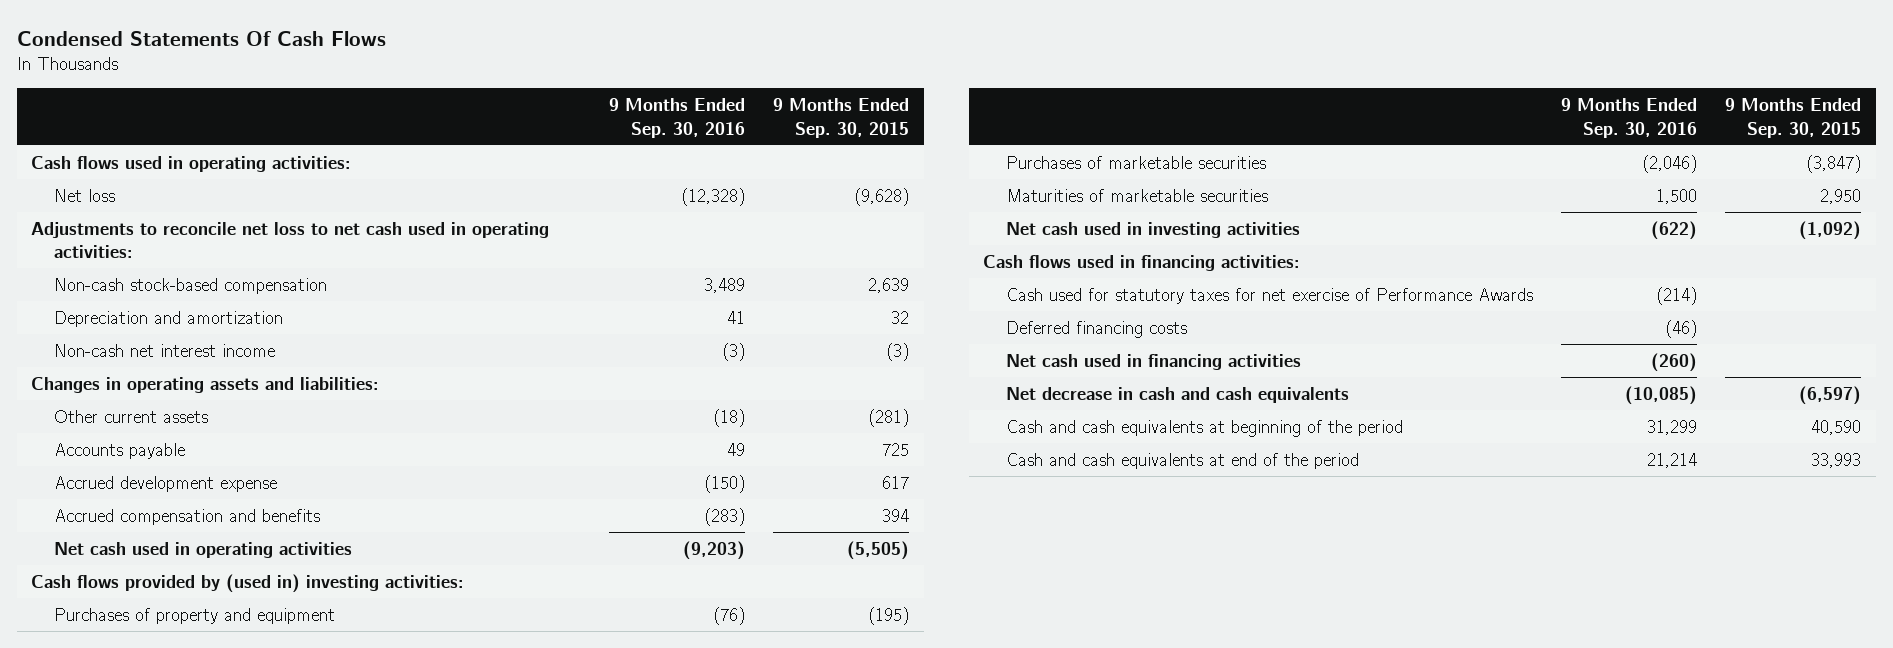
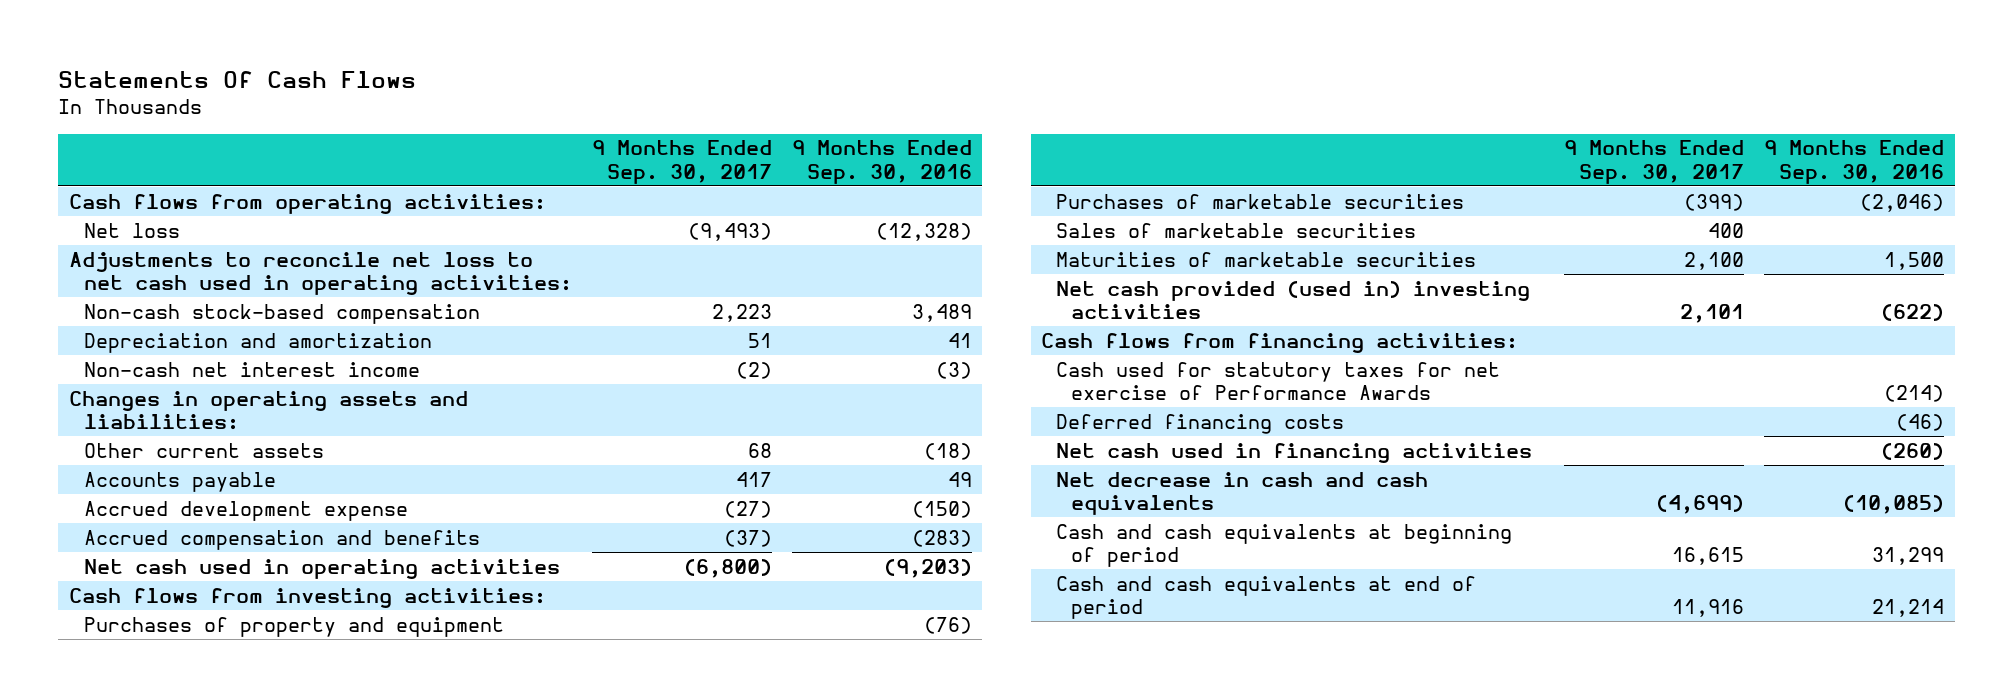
[17,30,387,46] Condensed Statements Of Cash Flows -> [58,71,417,89] Statements Of Cash Flows
[773,98,910,138] 9 Months Ended Sep. 30, 2015 -> none
none -> [592,140,773,184] 9 Months Ended Sep. 30, 2017
[31,155,352,172] Cash flows used in operating activities: -> [68,193,546,214] Cash flows from operating activities:
[31,573,465,593] Cash flows provided by (used in) investing activities: -> [68,587,546,608] Cash flows from investing activities:
none -> [1056,222,1417,238] Sales of marketable securities
[1005,221,1300,238] Net cash used in investing activities -> [1056,280,1531,320] Net cash provided (used in) investing activities
[983,254,1301,271] Cash flows used in financing activities: -> [1040,332,1518,353] Cash flows from financing activities:
[1005,419,1403,437] Cash and cash equivalents at beginning of the period -> [1056,523,1513,568] Cash and cash equivalents at beginning of period
[1005,452,1359,469] Cash and cash equivalents at end of the period -> [1056,575,1477,620] Cash and cash equivalents at end of period

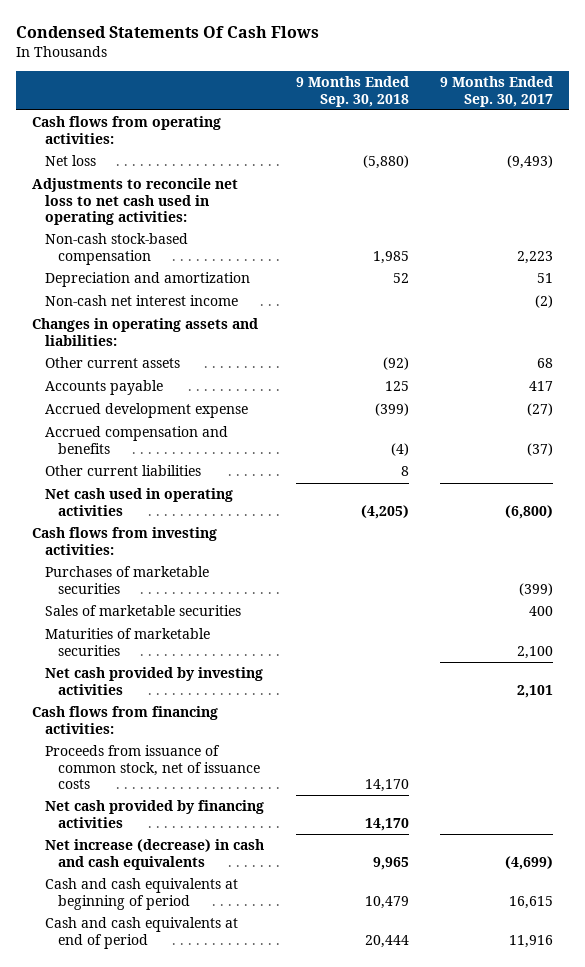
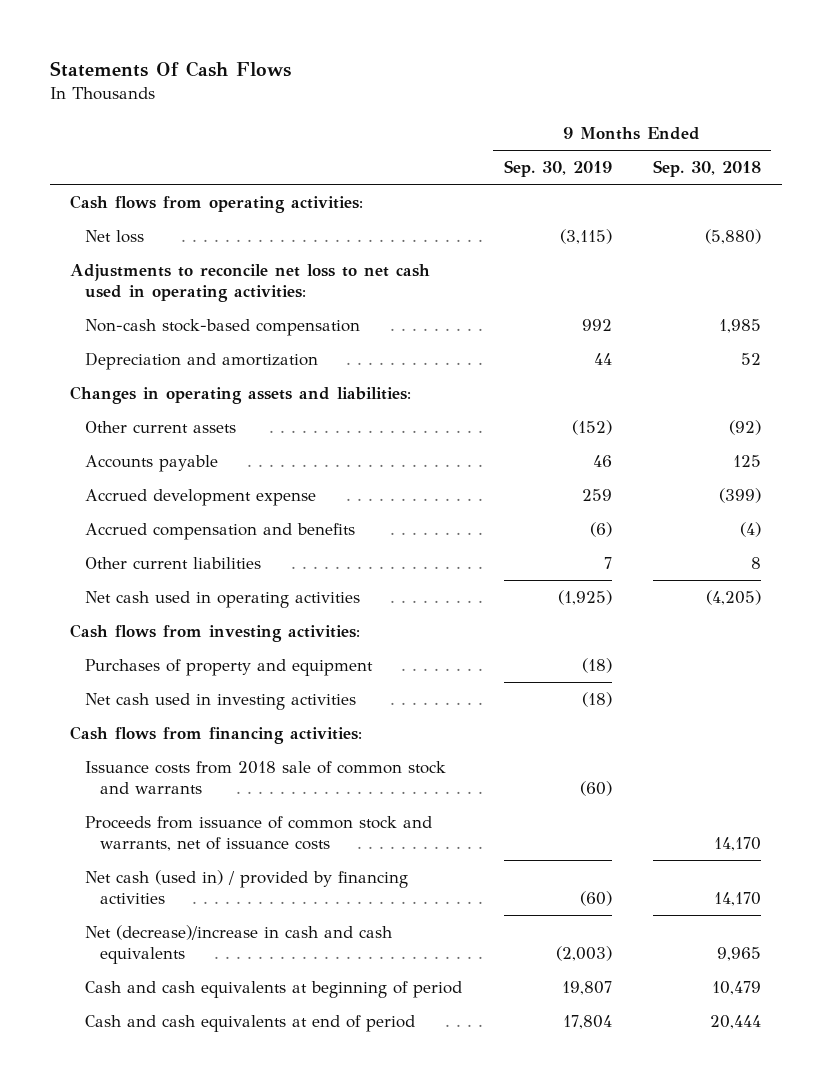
[15,25,319,38] Condensed Statements Of Cash Flows -> [49,61,291,78] Statements Of Cash Flows
[440,76,554,107] 9 Months Ended Sep. 30, 2017 -> none
none -> [503,160,612,178] Sep. 30, 2019
[44,295,238,307] Non-cash net interest income -> none
[44,566,209,594] Purchases of marketable securities -> none
[44,605,241,617] Sales of marketable securities -> none
[44,628,210,656] Maturities of marketable securities -> none
none -> [85,658,374,676] Purchases of property and equipment
[44,667,263,695] Net cash provided by investing activities -> [85,692,357,710] Net cash used in investing activities
none -> [85,760,447,794] Issuance costs from 2018 sale of common stock and warrants
[44,745,260,790] Proceeds from issuance of common stock, net of issuance costs -> [85,815,433,851] Proceeds from issuance of common stock and warrants, net of issuance costs
[44,800,264,828] Net cash provided by financing activities -> [85,869,409,904] Net cash (used in) / provided by financing activities
[44,839,264,870] Net increase (decrease) in cash and cash equivalents -> [85,924,393,964] Net (decrease)/increase in cash and cash equivalents

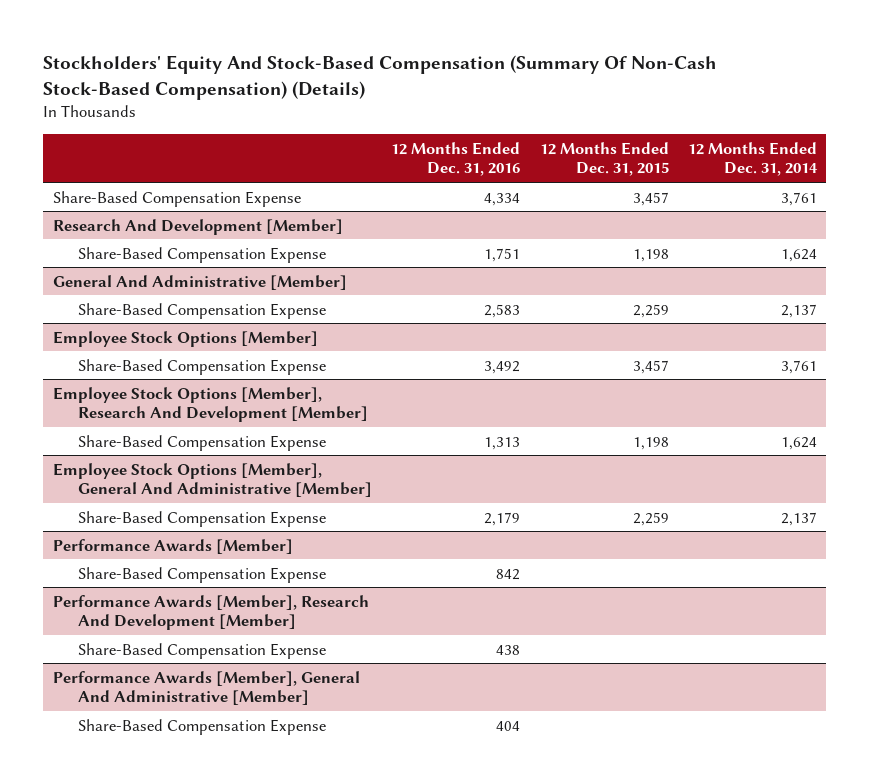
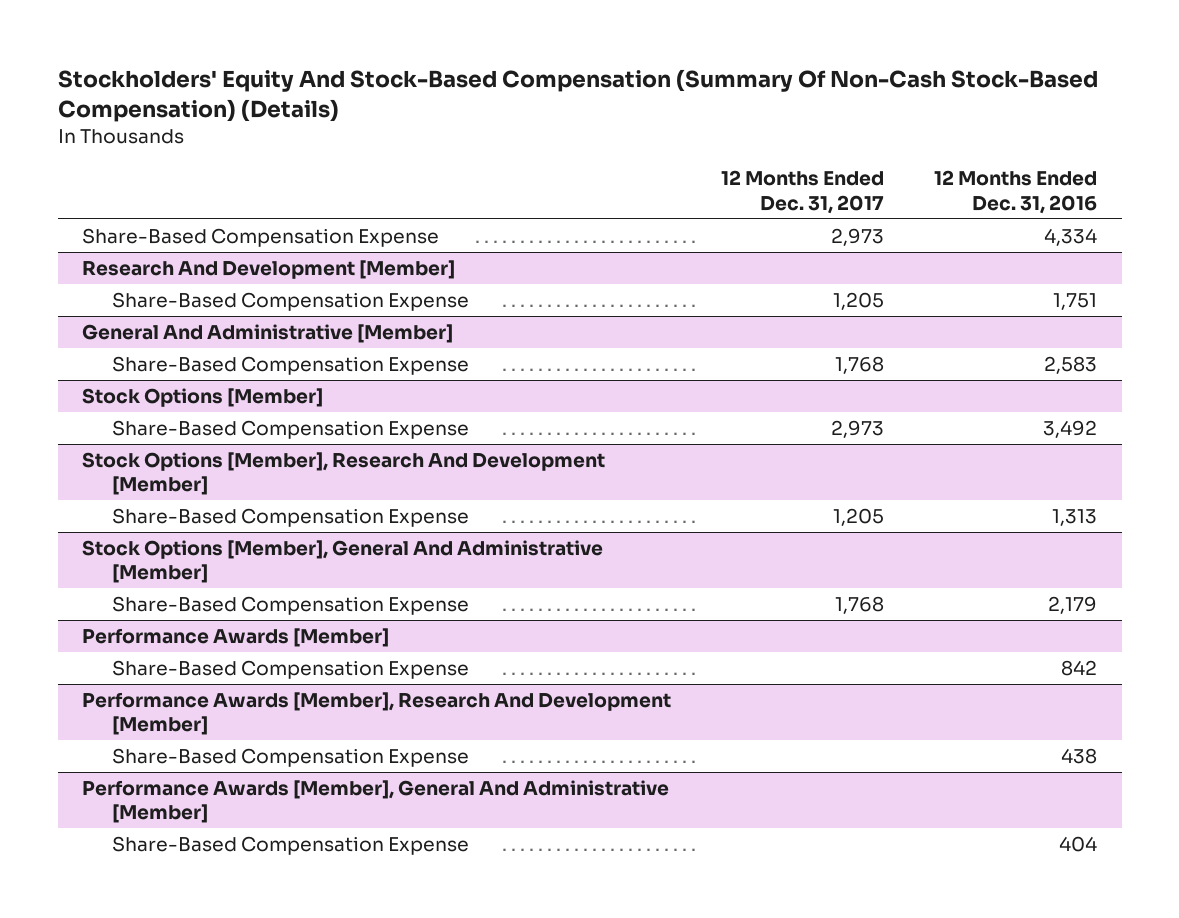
[539,141,669,177] 12 Months Ended Dec. 31, 2015 -> none
[687,141,818,177] 12 Months Ended Dec. 31, 2014 -> none
none -> [721,170,885,214] 12 Months Ended Dec. 31, 2017
[53,330,319,347] Employee Stock Options [Member] -> [82,388,324,408] Stock Options [Member]
[53,386,369,423] Employee Stock Options [Member], Research And Development [Member] -> [82,452,606,496] Stock Options [Member], Research And Development [Member]
[53,462,373,498] Employee Stock Options [Member], General And Administrative [Member] -> [82,540,604,584] Stock Options [Member], General And Administrative [Member]

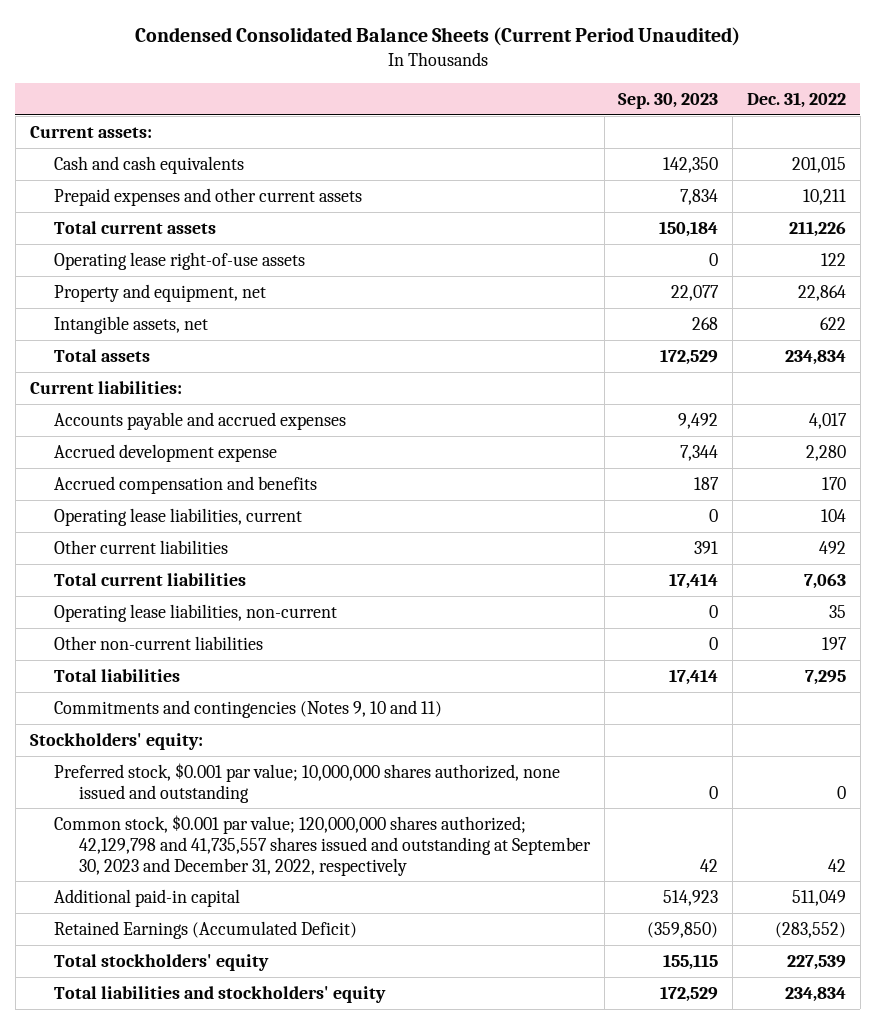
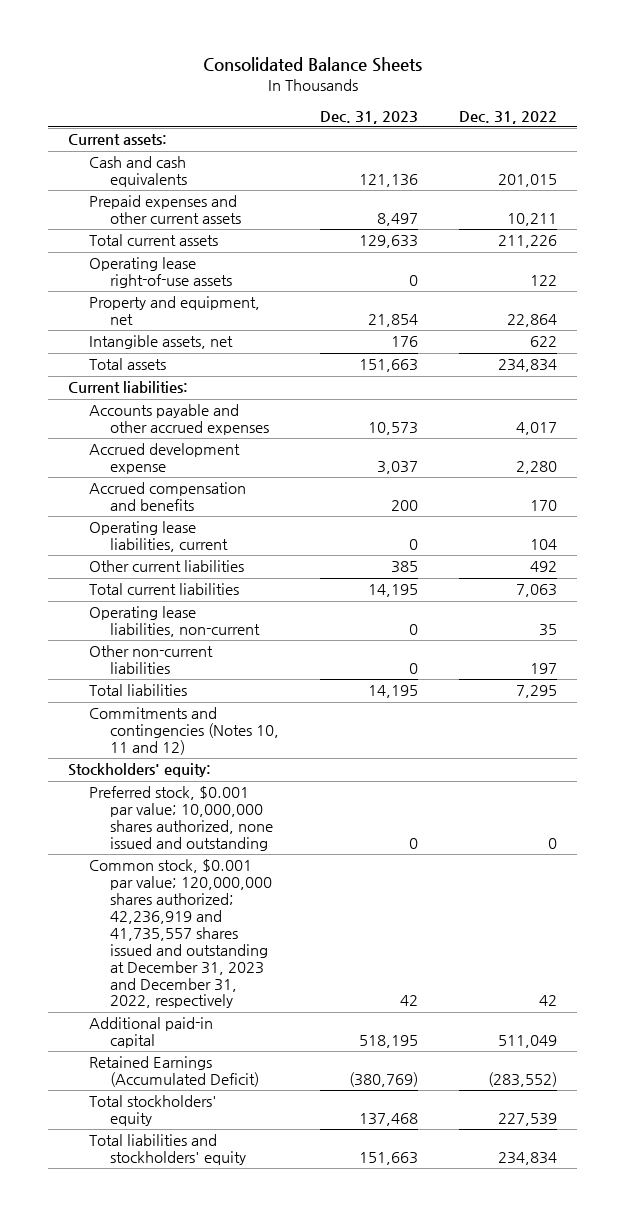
[134,27,740,47] Condensed Consolidated Balance Sheets (Current Period Unaudited) -> [202,57,422,73] Consolidated Balance Sheets
[618,93,719,110] Sep. 30, 2023 -> none
none -> [320,110,419,124] Dec. 31, 2023
[54,411,347,430] Accounts payable and accrued expenses -> [89,404,270,436] Accounts payable and other accrued expenses
[54,699,443,718] Commitments and contingencies (Notes 9, 10 and 11) -> [89,707,280,756] Commitments and contingencies (Notes 10, 11 and 12)
[54,814,591,876] Common stock, $0.001 par value; 120,000,000 shares authorized; 42,129,798 and 41,735,557 shares issued and outstanding at September 30, 2023 and December 31, 2022, respectively -> [89,859,273,1009] Common stock, $0.001 par value; 120,000,000 shares authorized; 42,236,919 and 41,735,557 shares issued and outstanding at December 31, 2023 and December 31, 2022, respectively

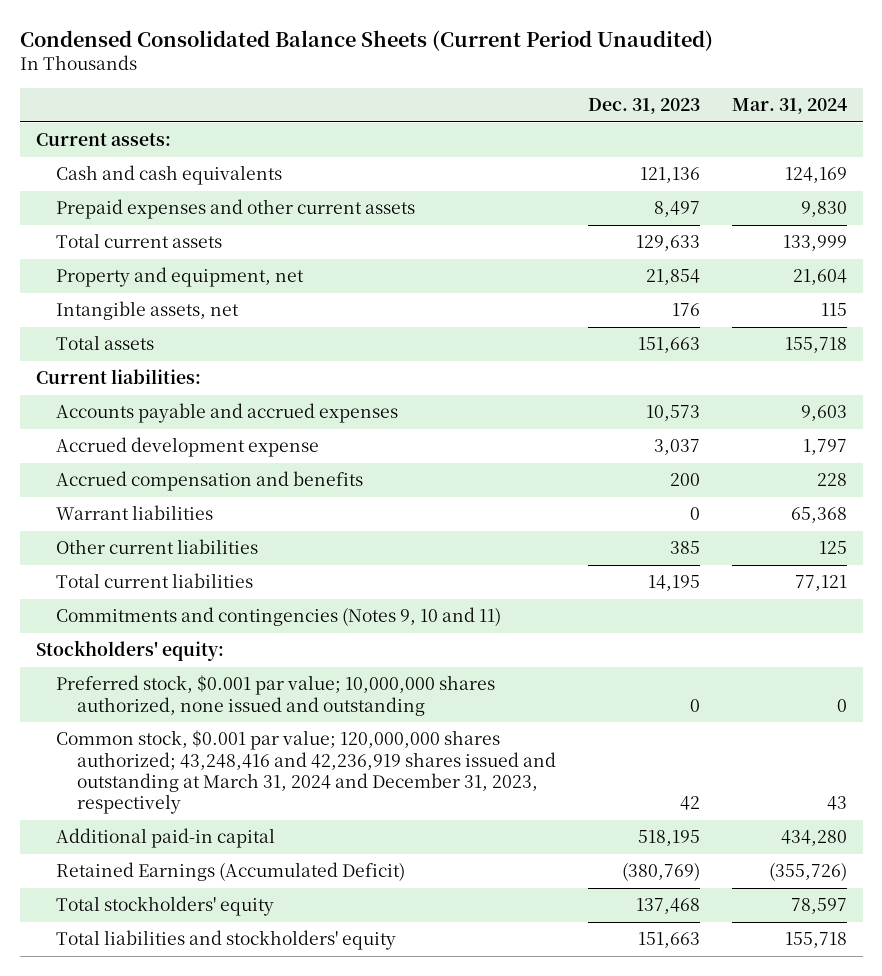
[202,57,422,73] Consolidated Balance Sheets -> [19,29,713,51] Condensed Consolidated Balance Sheets (Current Period Unaudited)
[459,110,558,124] Dec. 31, 2022 -> none
none -> [731,98,847,115] Mar. 31, 2024
[89,257,233,289] Operating lease right-of-use assets -> none
[89,404,270,436] Accounts payable and other accrued expenses -> [56,403,399,424] Accounts payable and accrued expenses
[89,521,229,553] Operating lease liabilities, current -> none
none -> [56,505,214,521] Warrant liabilities
[89,606,261,638] Operating lease liabilities, non-current -> none
[89,645,214,675] Other non-current liabilities -> none
[89,684,188,697] Total liabilities -> none
[89,707,280,756] Commitments and contingencies (Notes 10, 11 and 12) -> [56,607,502,627] Commitments and contingencies (Notes 9, 10 and 11)
[89,859,273,1009] Common stock, $0.001 par value; 120,000,000 shares authorized; 42,236,919 and 41,735,557 shares issued and outstanding at December 31, 2023 and December 31, 2022, respectively -> [56,730,557,815] Common stock, $0.001 par value; 120,000,000 shares authorized; 43,248,416 and 42,236,919 shares issued and outstanding at March 31, 2024 and December 31, 2023, respectively

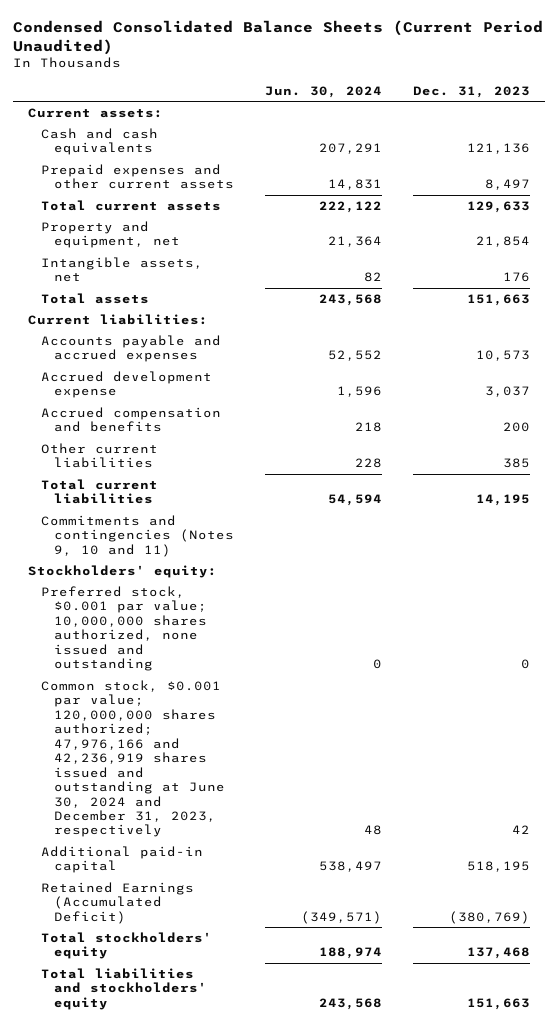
[731,98,847,115] Mar. 31, 2024 -> none
none -> [264,85,382,98] Jun. 30, 2024
[56,505,214,521] Warrant liabilities -> none
[56,730,557,815] Common stock, $0.001 par value; 120,000,000 shares authorized; 43,248,416 and 42,236,919 shares issued and outstanding at March 31, 2024 and December 31, 2023, respectively -> [41,680,226,838] Common stock, $0.001 par value; 120,000,000 shares authorized; 47,976,166 and 42,236,919 shares issued and outstanding at June 30, 2024 and December 31, 2023, respectively

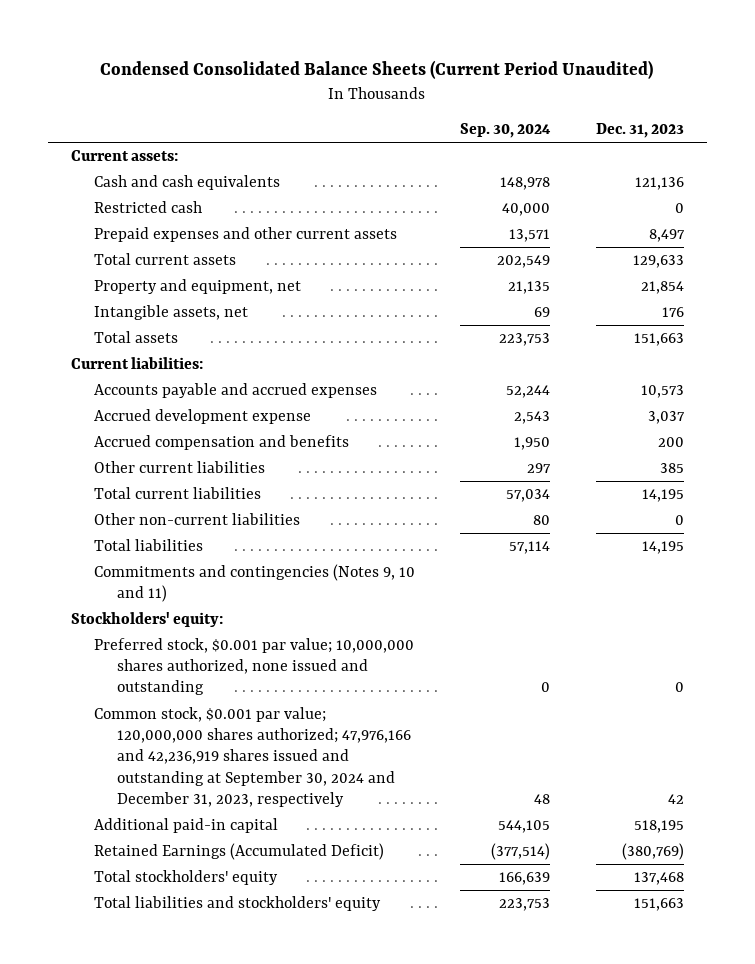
[264,85,382,98] Jun. 30, 2024 -> none
none -> [460,123,552,139] Sep. 30, 2024
none -> [93,201,202,214] Restricted cash
none -> [93,513,300,526] Other non-current liabilities
none -> [93,539,203,552] Total liabilities
[41,680,226,838] Common stock, $0.001 par value; 120,000,000 shares authorized; 47,976,166 and 42,236,919 shares issued and outstanding at June 30, 2024 and December 31, 2023, respectively -> [93,707,411,807] Common stock, $0.001 par value; 120,000,000 shares authorized; 47,976,166 and 42,236,919 shares issued and outstanding at September 30, 2024 and December 31, 2023, respectively

